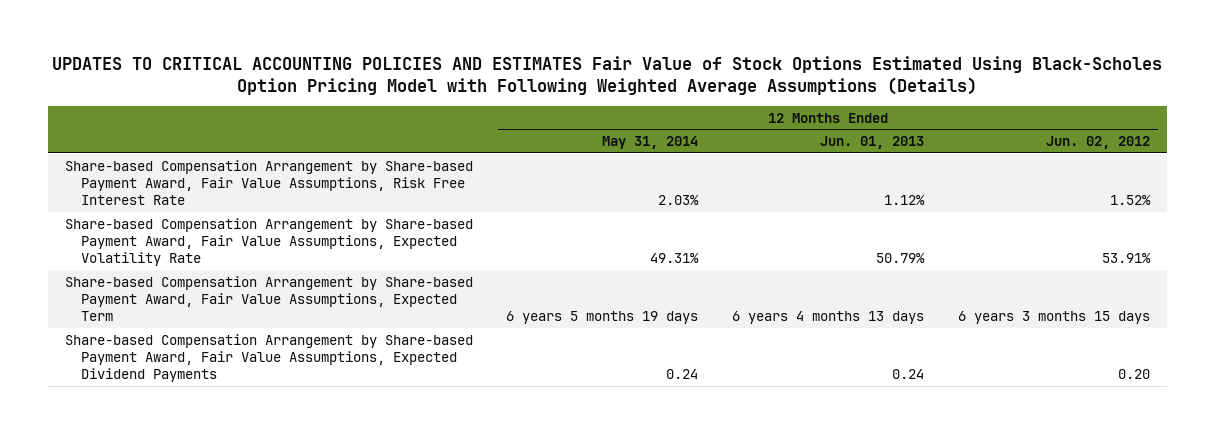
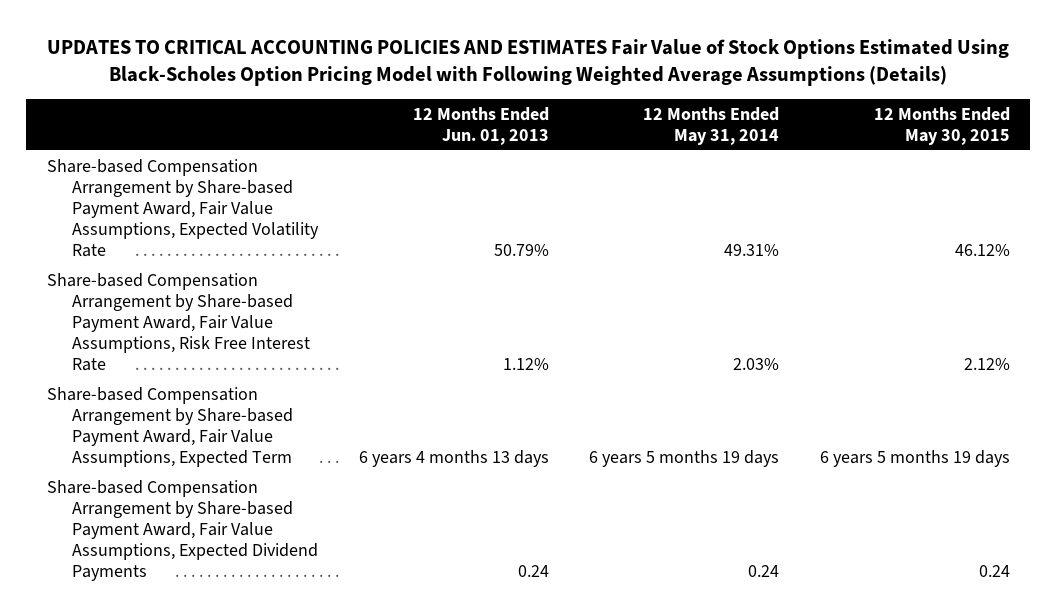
[1045,136,1150,150] Jun. 02, 2012 -> none
none -> [873,106,1010,146] 12 Months Ended May 30, 2015
[64,159,473,206] Share-based Compensation Arrangement by Share-based Payment Award, Fair Value Assumptions, Risk Free Interest Rate -> [46,272,311,372] Share-based Compensation Arrangement by Share-based Payment Award, Fair Value Assumptions, Risk Free Interest Rate

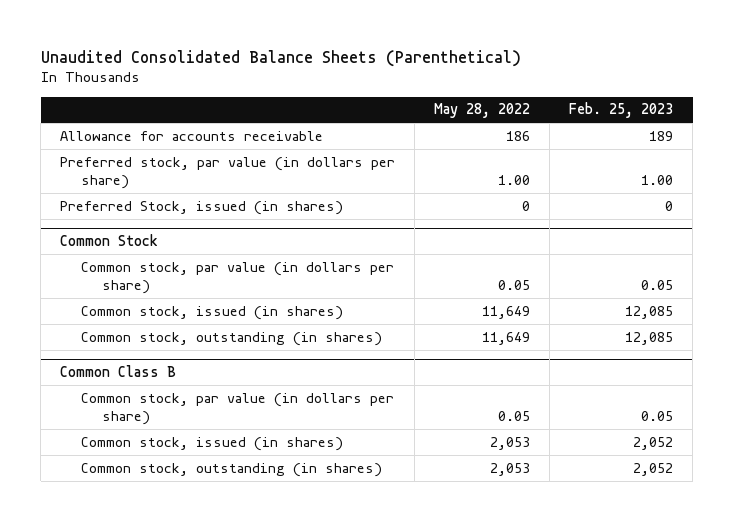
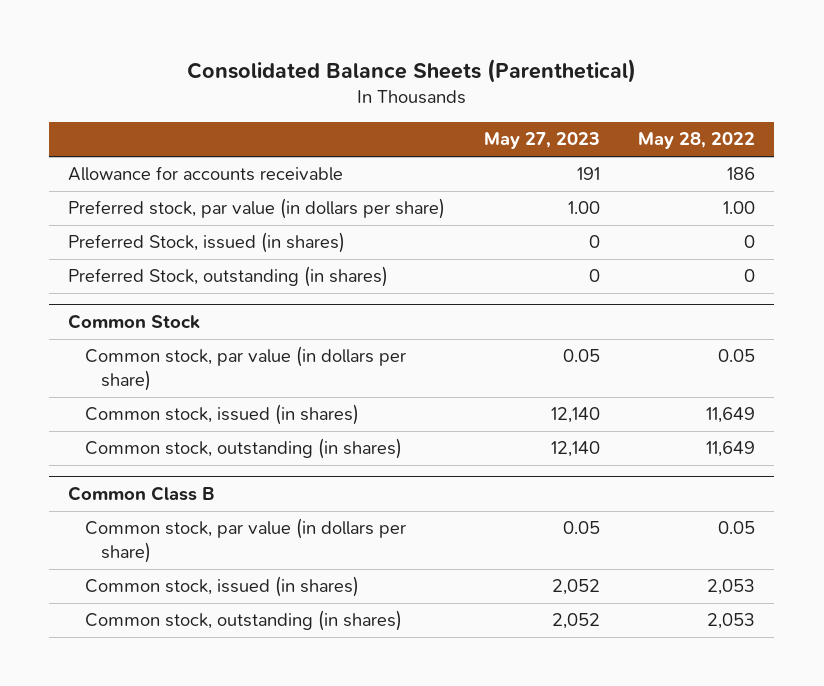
[40,50,521,68] Unaudited Consolidated Balance Sheets (Parenthetical) -> [186,59,636,84] Consolidated Balance Sheets (Parenthetical)
[569,102,674,119] Feb. 25, 2023 -> none
none -> [483,132,600,150] May 27, 2023
none -> [68,266,389,288] Preferred Stock, outstanding (in shares)

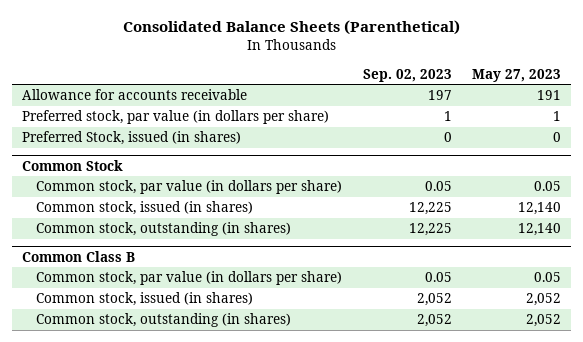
[638,132,756,150] May 28, 2022 -> none
none -> [362,68,452,82] Sep. 02, 2023
[567,201,600,215] 1.00 -> [553,111,562,122] 1
[68,266,389,288] Preferred Stock, outstanding (in shares) -> none

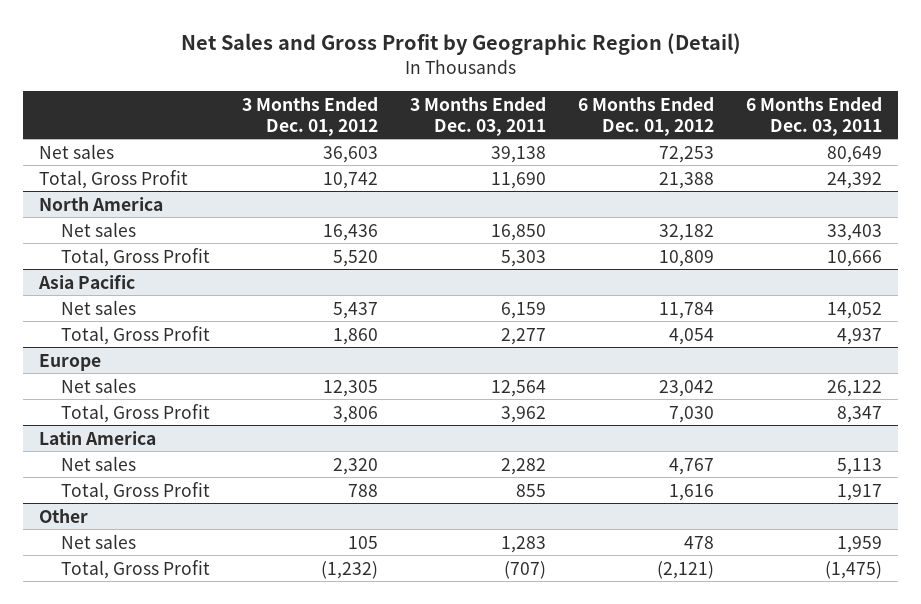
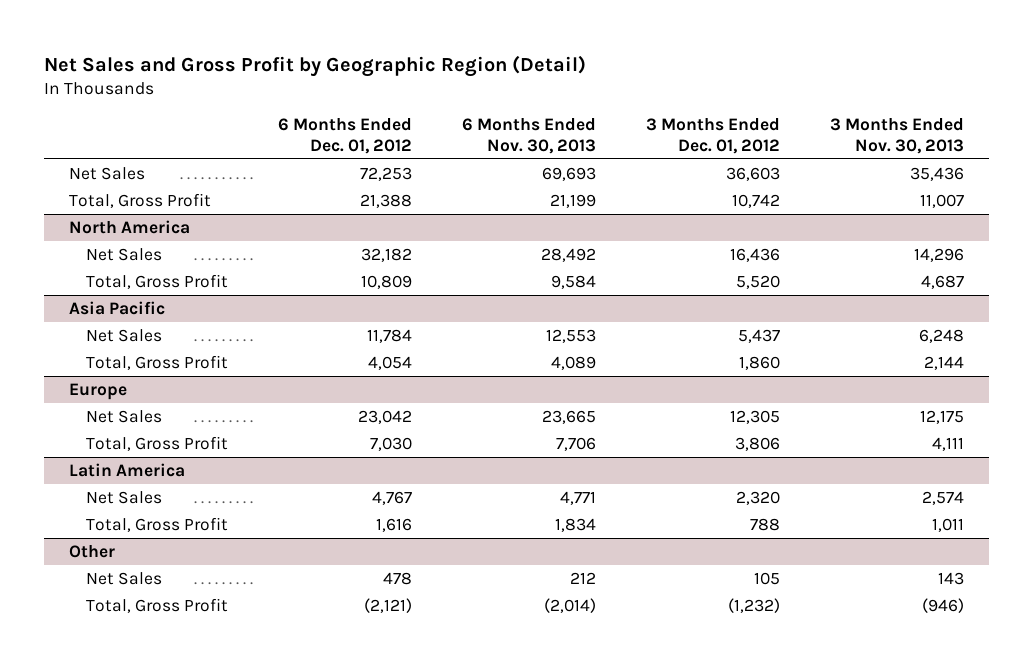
[410,96,547,136] 3 Months Ended Dec. 03, 2011 -> none
[746,96,883,136] 6 Months Ended Dec. 03, 2011 -> none
none -> [461,118,596,154] 6 Months Ended Nov. 30, 2013
none -> [829,118,964,154] 3 Months Ended Nov. 30, 2013
[38,143,114,159] Net sales -> [68,166,145,180] Net Sales
[61,221,137,237] Net sales -> [86,247,163,261] Net Sales
[61,299,137,315] Net sales -> [86,328,163,342] Net Sales
[61,377,137,393] Net sales -> [86,409,163,423] Net Sales
[61,455,137,471] Net sales -> [86,490,163,504] Net Sales
[61,533,137,549] Net sales -> [86,571,163,585] Net Sales

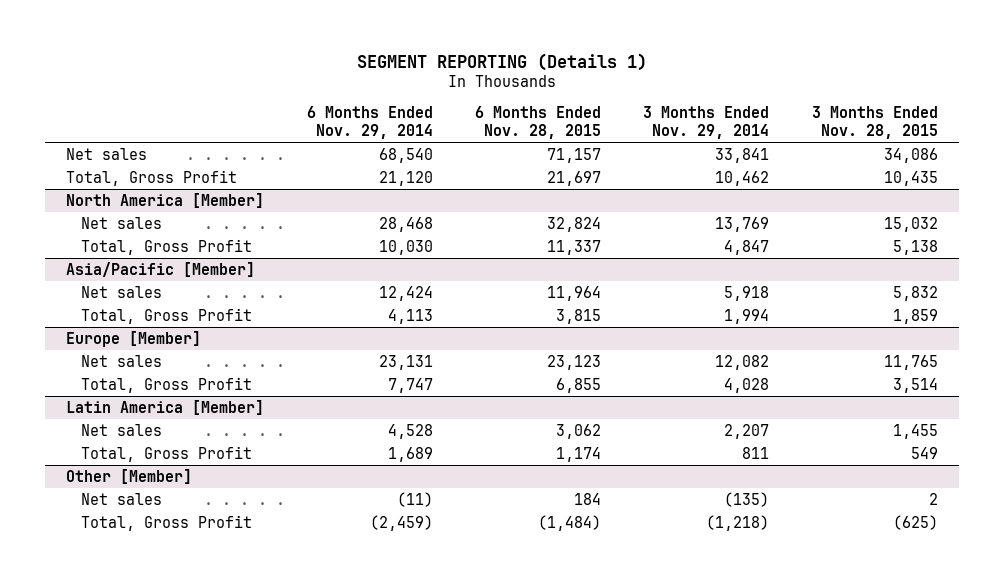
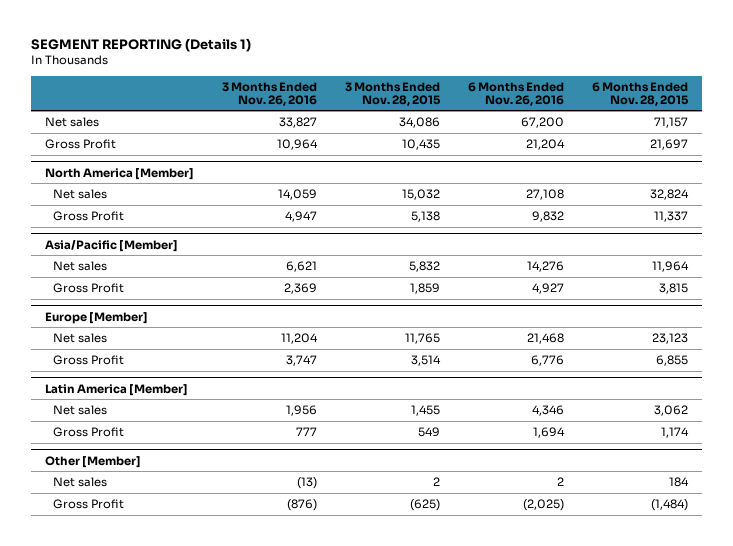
[306,106,433,140] 6 Months Ended Nov. 29, 2014 -> none
[643,106,770,140] 3 Months Ended Nov. 29, 2014 -> none
none -> [221,81,317,106] 3 Months Ended Nov. 26, 2016
none -> [468,81,565,106] 6 Months Ended Nov. 26, 2016
[66,169,238,186] Total, Gross Profit -> [44,138,116,149] Gross Profit
[80,238,252,255] Total, Gross Profit -> [52,210,124,221] Gross Profit
[80,307,252,324] Total, Gross Profit -> [52,282,124,293] Gross Profit
[80,376,252,393] Total, Gross Profit -> [52,354,124,365] Gross Profit
[80,445,252,462] Total, Gross Profit -> [52,426,124,437] Gross Profit
[80,514,252,531] Total, Gross Profit -> [52,498,124,509] Gross Profit

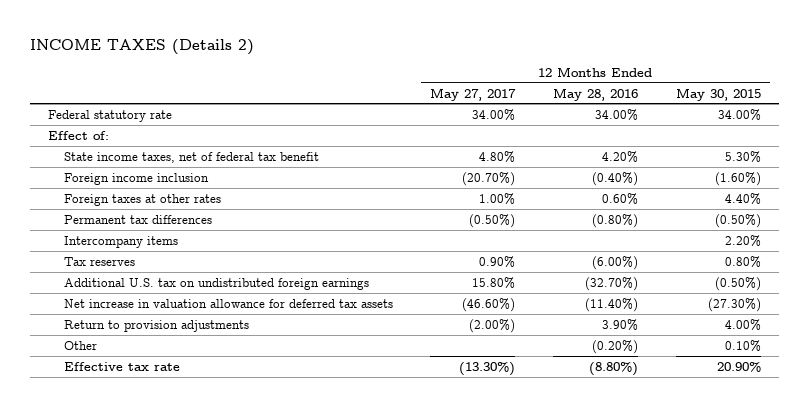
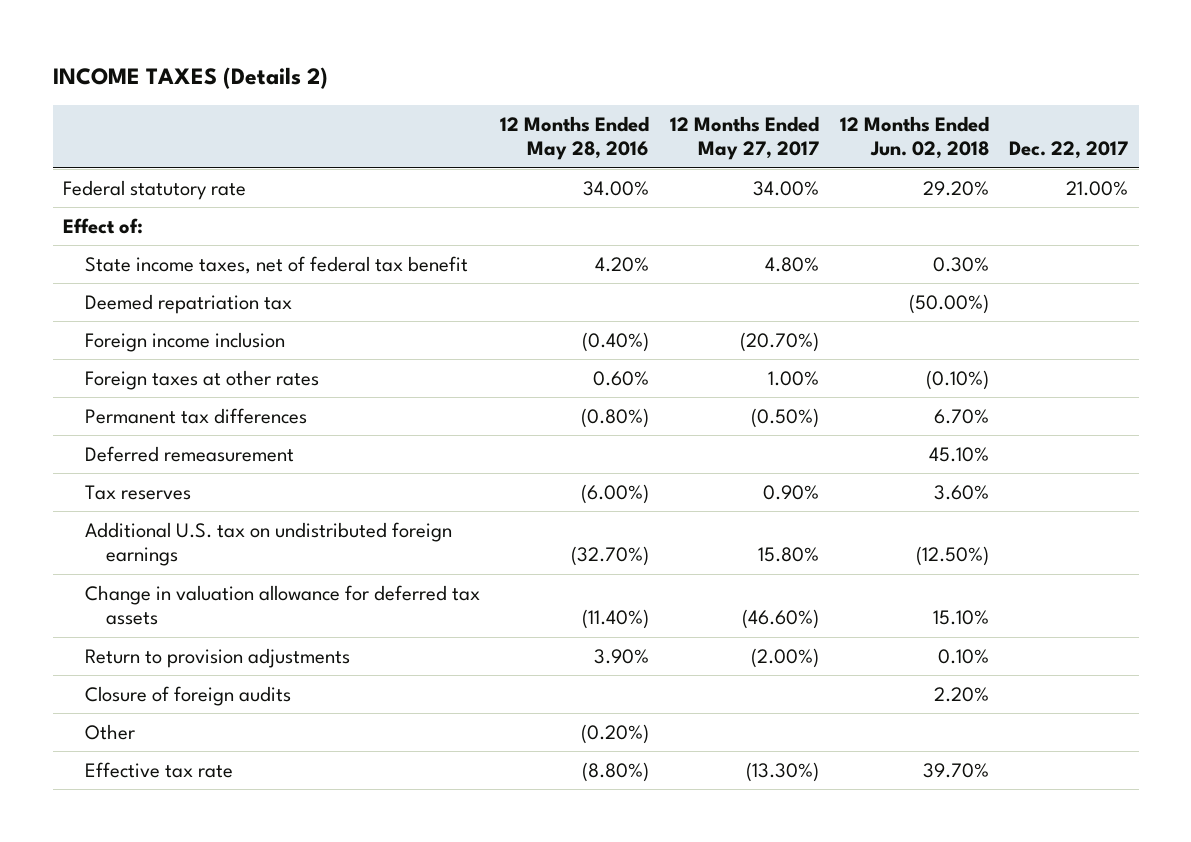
[675,87,761,101] May 30, 2015 -> none
none -> [839,115,989,160] 12 Months Ended Jun. 02, 2018
none -> [1009,141,1129,160] Dec. 22, 2017
none -> [84,293,292,314] Deemed repatriation tax
[63,235,178,248] Intercompany items -> none
none -> [84,445,294,462] Deferred remeasurement
[63,298,393,308] Net increase in valuation allowance for deferred tax assets -> [84,584,480,626] Change in valuation allowance for deferred tax assets
none -> [84,685,291,706] Closure of foreign audits

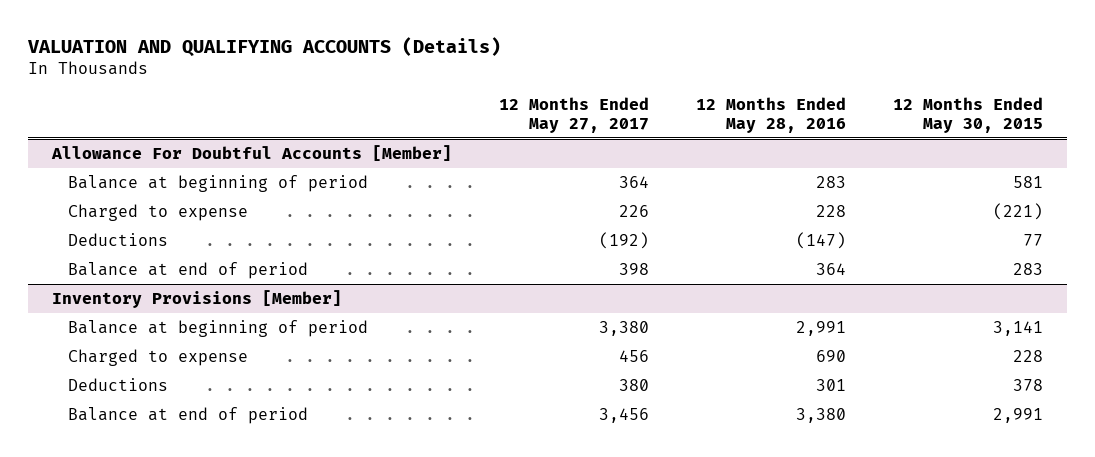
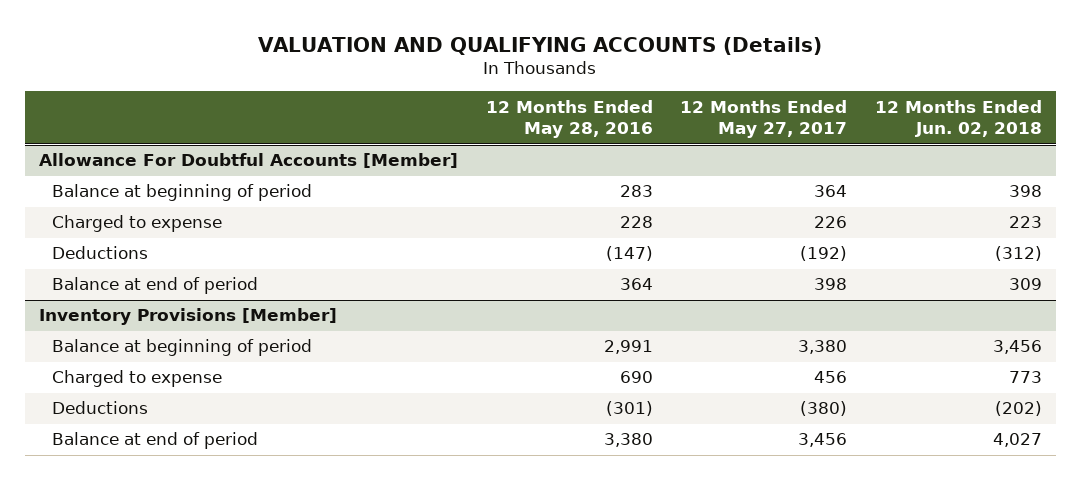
[893,96,1044,133] 12 Months Ended May 30, 2015 -> none
none -> [874,99,1042,138] 12 Months Ended Jun. 02, 2018
[619,379,650,392] 380 -> [800,401,848,417] (380)
[816,379,847,392] 301 -> [605,401,653,417] (301)

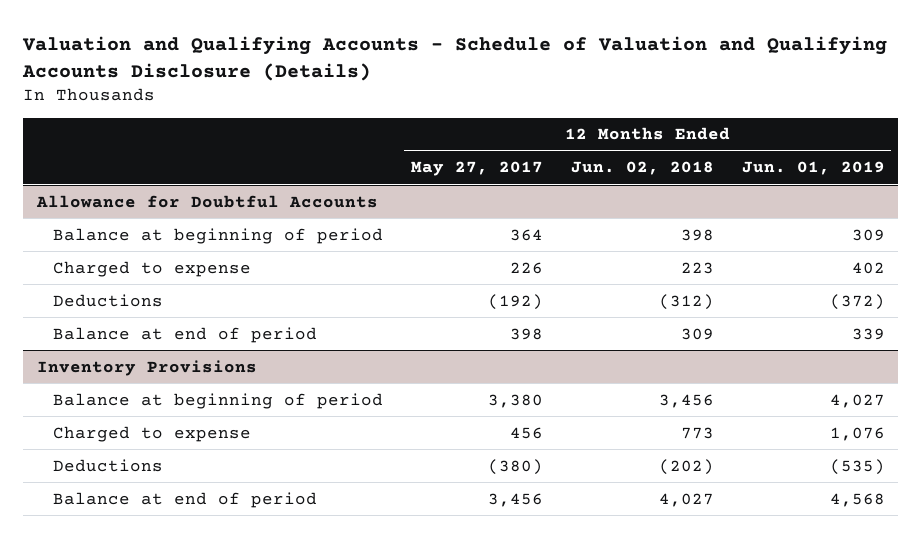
[258,36,823,55] VALUATION AND QUALIFYING ACCOUNTS (Details) -> [21,35,887,81] Valuation and Qualifying Accounts - Schedule of Valuation and Qualifying Accounts Disclosure (Details)
[485,99,653,139] 12 Months Ended May 28, 2016 -> none
none -> [741,161,885,176] Jun. 01, 2019
[39,153,459,169] Allowance For Doubtful Accounts [Member] -> [35,194,378,208] Allowance for Doubtful Accounts
[39,308,338,326] Inventory Provisions [Member] -> [36,359,257,376] Inventory Provisions

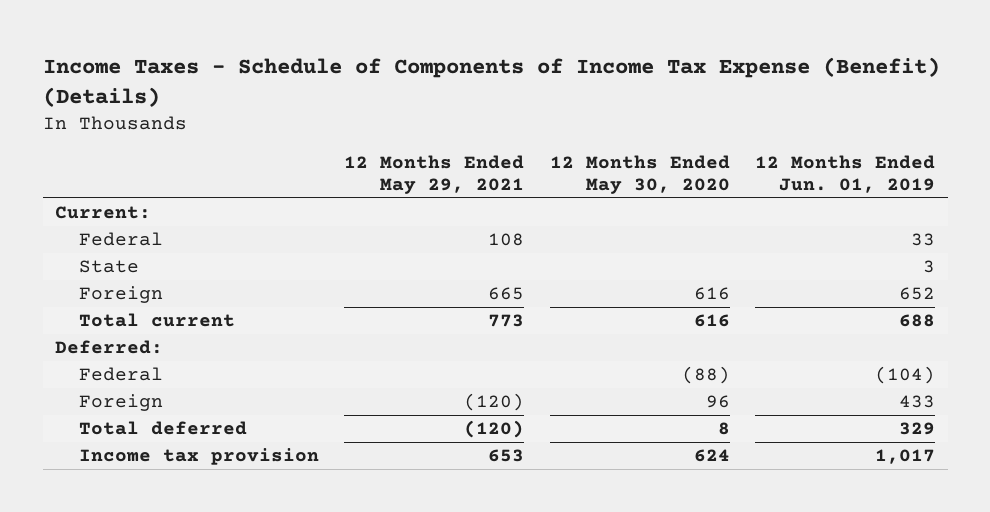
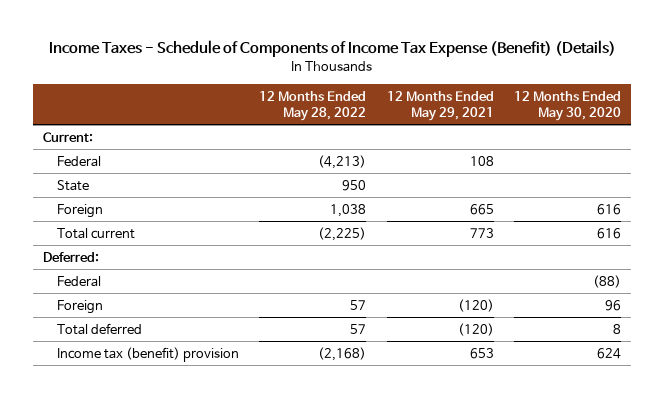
[754,154,935,193] 12 Months Ended Jun. 01, 2019 -> none
none -> [259,90,367,122] 12 Months Ended May 28, 2022
[78,448,319,466] Income tax provision -> [57,346,240,362] Income tax (benefit) provision

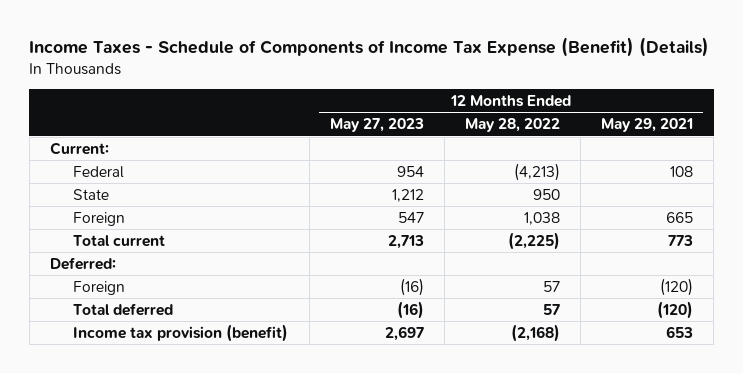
[513,90,621,122] 12 Months Ended May 30, 2020 -> none
none -> [329,118,424,133] May 27, 2023
[57,275,102,287] Federal -> none
[57,346,240,362] Income tax (benefit) provision -> [73,323,289,342] Income tax provision (benefit)

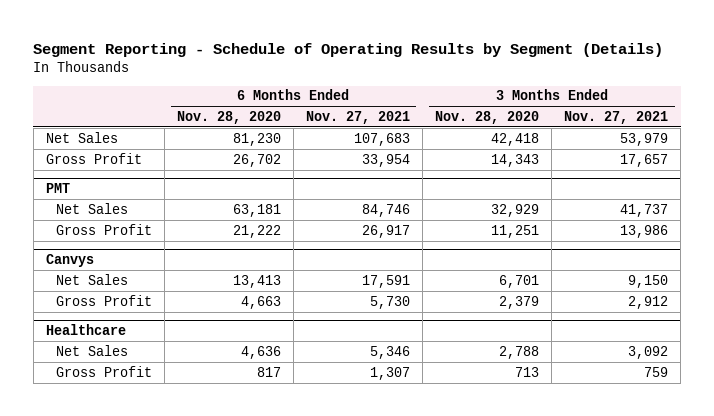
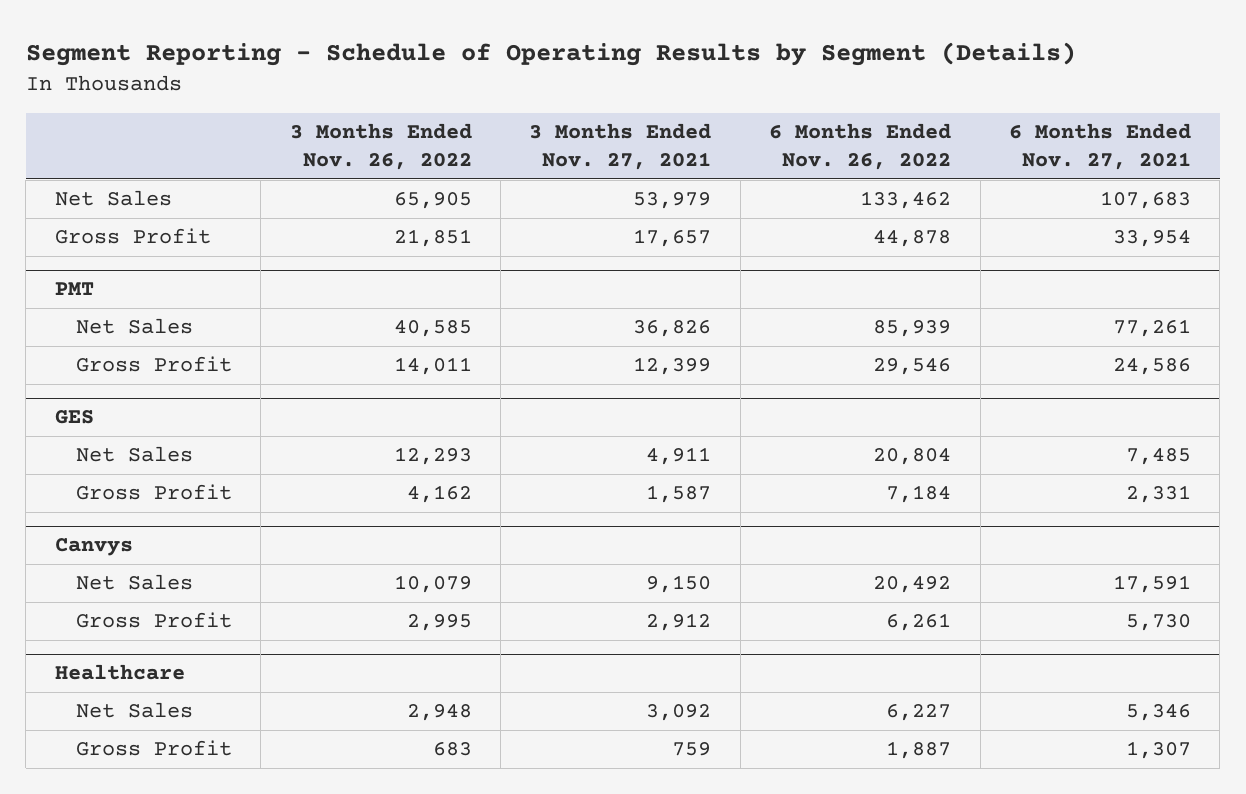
[176,110,281,124] Nov. 28, 2020 -> none
[435,110,540,124] Nov. 28, 2020 -> none
none -> [289,122,472,171] 3 Months Ended Nov. 26, 2022
none -> [769,122,952,171] 6 Months Ended Nov. 26, 2022
[362,203,411,217] 84,746 -> [1113,319,1192,338] 77,261
[620,203,669,217] 41,737 -> [633,320,712,338] 36,826
[362,224,411,238] 26,917 -> [1113,358,1192,376] 24,586
[620,224,669,238] 13,986 -> [633,357,712,376] 12,399
none -> [54,410,94,425] GES
none -> [75,446,193,463] Net Sales
none -> [75,484,232,501] Gross Profit

